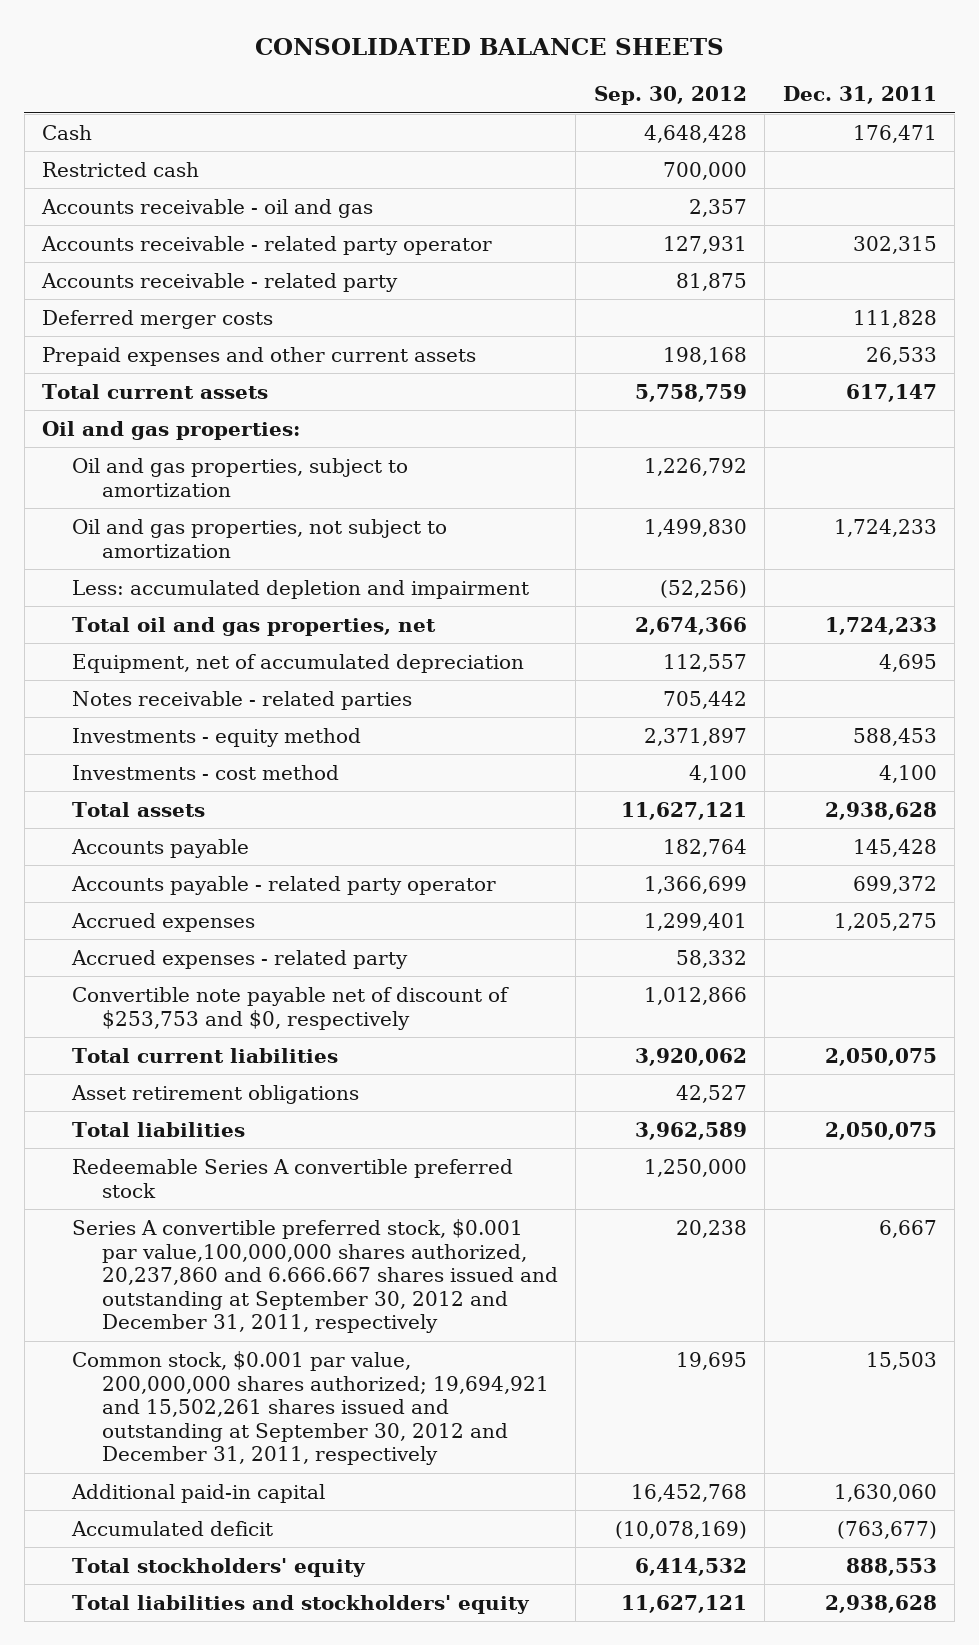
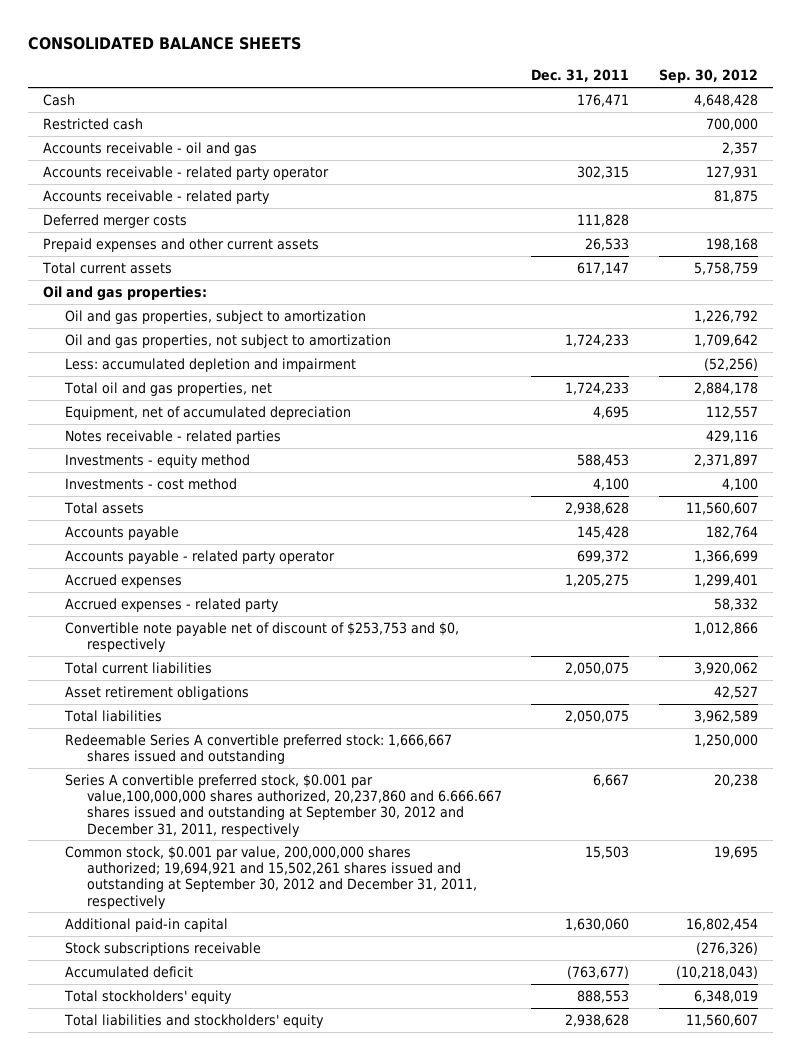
[643,519,747,538] 1,499,830 -> [694,334,759,348] 1,709,642
[634,617,747,636] 2,674,366 -> [694,382,759,396] 2,884,178
[662,691,747,710] 705,442 -> [706,430,759,444] 429,116
[620,802,747,821] 11,627,121 -> [686,502,759,516] 11,560,607
[71,1159,513,1198] Redeemable Series A convertible preferred stock -> [64,734,452,765] Redeemable Series A convertible preferred stock: 1,666,667 shares issued and outstanding
[630,1484,747,1503] 16,452,768 -> [686,918,759,932] 16,802,454
none -> [64,942,261,957] Stock subscriptions receivable
[614,1521,747,1540] (10,078,169) -> [676,966,759,980] (10,218,043)
[634,1558,747,1577] 6,414,532 -> [694,990,759,1004] 6,348,019
[620,1595,747,1614] 11,627,121 -> [686,1014,759,1028] 11,560,607

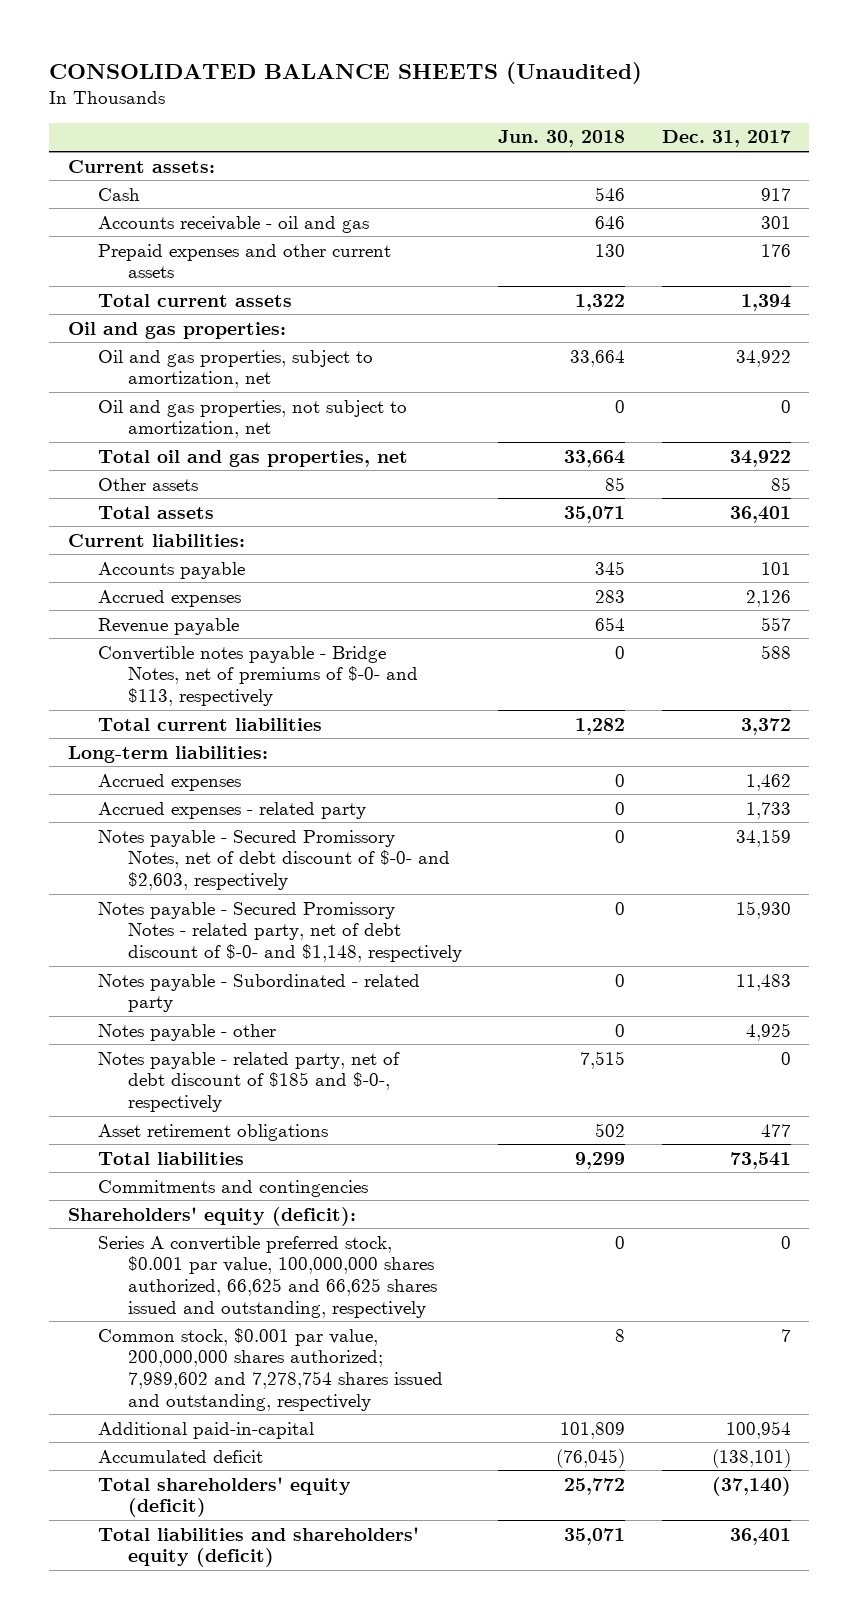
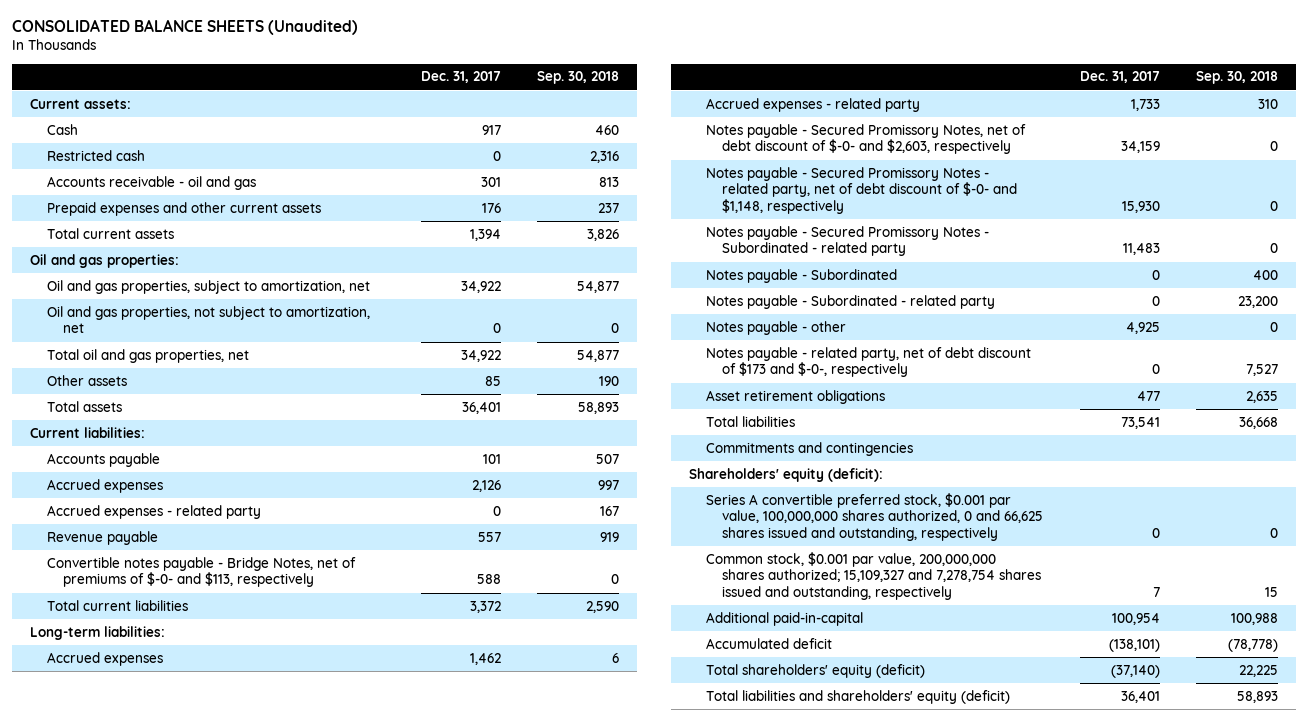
[498,130,626,148] Jun. 30, 2018 -> none
none -> [537,71,620,85] Sep. 30, 2018
none -> [46,149,145,161] Restricted cash
none -> [46,504,261,519] Accrued expenses - related party
none -> [705,225,989,257] Notes payable - Secured Promissory Notes - Subordinated - related party
none -> [705,268,897,283] Notes payable - Subordinated
[735,973,791,991] 11,483 -> [1151,295,1160,306] 0
[97,1051,400,1113] Notes payable - related party, net of debt discount of $185 and $-0-, respectively -> [705,346,1031,378] Notes payable - related party, net of debt discount of $173 and $-0-, respectively
[97,1235,437,1318] Series A convertible preferred stock, $0.001 par value, 100,000,000 shares authorized, 66,625 and 66,625 shares issued and outstanding, respectively -> [705,492,1044,542] Series A convertible preferred stock, $0.001 par value, 100,000,000 shares authorized, 0 and 66,625 shares issued and outstanding, respectively
[97,1327,443,1411] Common stock, $0.001 par value, 200,000,000 shares authorized; 7,989,602 and 7,278,754 shares issued and outstanding, respectively -> [705,551,1042,601] Common stock, $0.001 par value, 200,000,000 shares authorized; 15,109,327 and 7,278,754 shares issued and outstanding, respectively

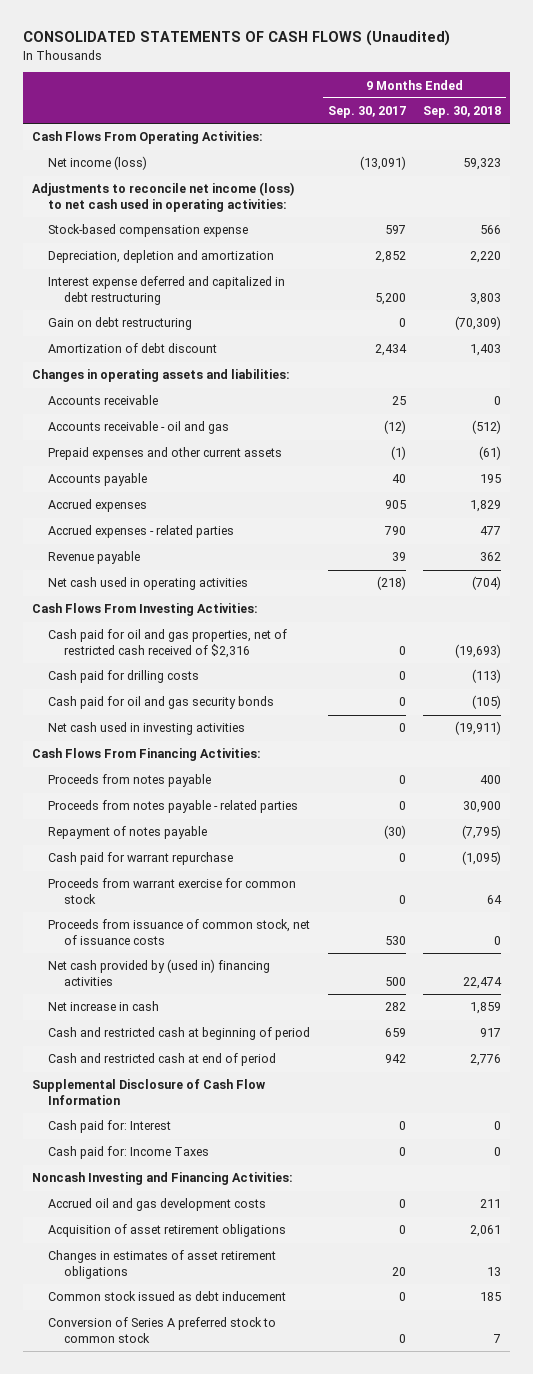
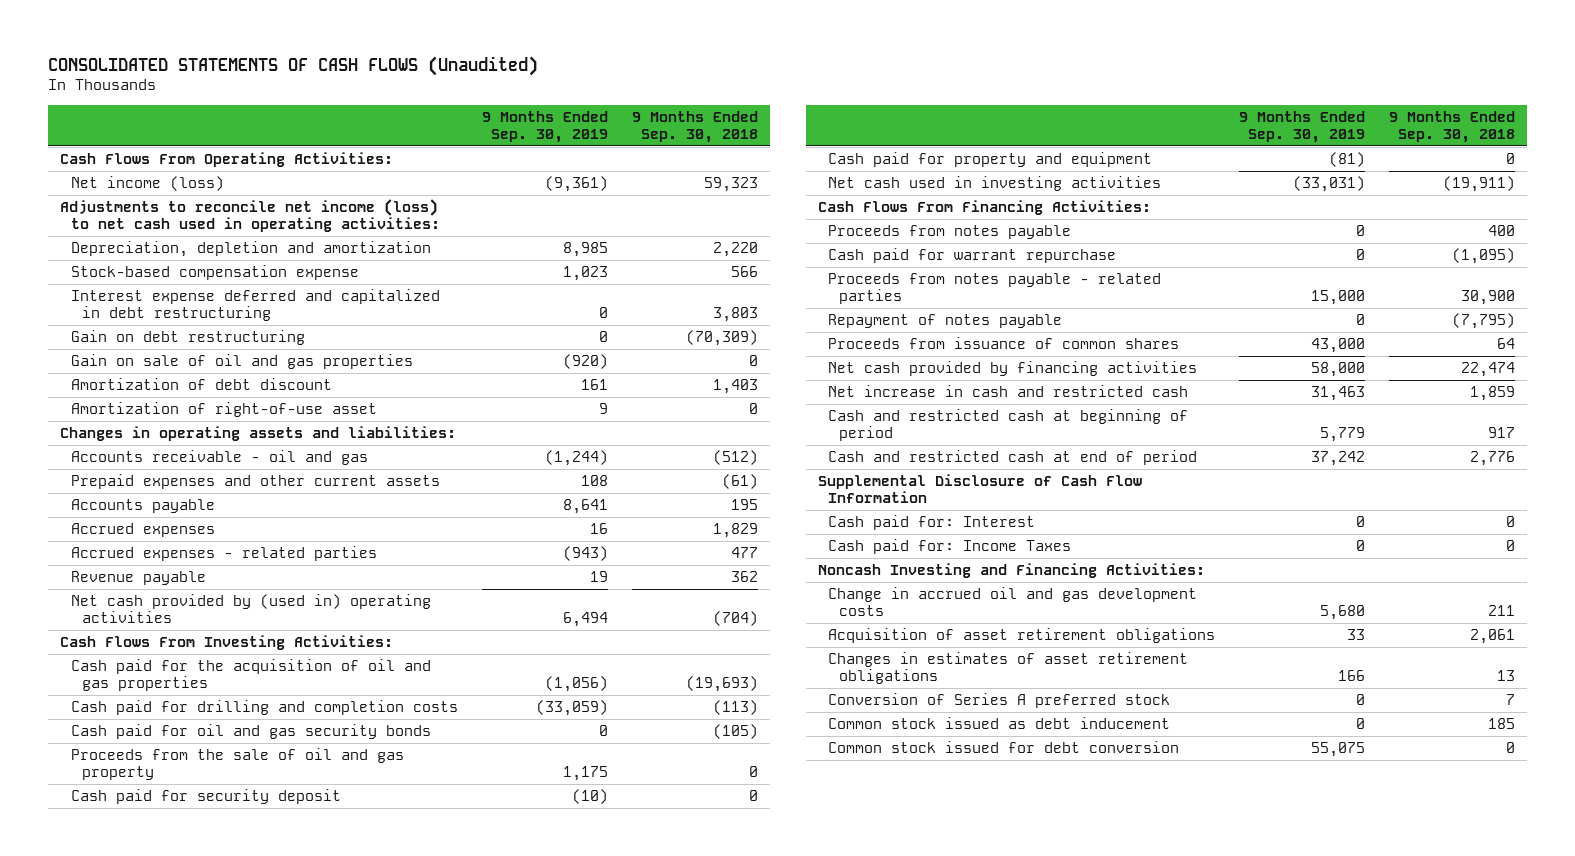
[327,106,406,119] Sep. 30, 2017 -> none
none -> [481,111,608,143] 9 Months Ended Sep. 30, 2019
[47,224,248,238] Stock-based compensation expense -> [71,265,360,281] Stock-based compensation expense
none -> [71,354,414,370] Gain on sale of oil and gas properties
none -> [71,402,378,418] Amortization of right-of-use asset
[47,395,158,406] Accounts receivable -> none
[47,577,248,591] Net cash used in operating activities -> [71,594,432,624] Net cash provided by (used in) operating activities
[47,629,287,658] Cash paid for oil and gas properties, net of restricted cash received of $2,316 -> [71,659,432,692] Cash paid for the acquisition of oil and gas properties
[47,670,199,684] Cash paid for drilling costs -> [71,700,459,716] Cash paid for drilling and completion costs
none -> [71,748,405,781] Proceeds from the sale of oil and gas property
none -> [71,789,342,805] Cash paid for security deposit
none -> [828,152,1153,168] Cash paid for property and equipment
[47,852,233,866] Cash paid for warrant repurchase -> [828,248,1117,264] Cash paid for warrant repurchase
[47,878,296,904] Proceeds from warrant exercise for common stock -> none
[47,919,310,945] Proceeds from issuance of common stock, net of issuance costs -> [828,337,1180,350] Proceeds from issuance of common shares
[494,935,502,945] 0 -> [1496,338,1515,350] 64
[47,959,270,986] Net cash provided by (used in) financing activities -> [828,361,1198,377] Net cash provided by financing activities
[47,1001,159,1012] Net increase in cash -> [828,385,1189,398] Net increase in cash and restricted cash
[47,1198,266,1212] Accrued oil and gas development costs -> [828,587,1198,617] Change in accrued oil and gas development costs
none -> [828,693,1171,709] Conversion of Series A preferred stock
[47,1317,276,1343] Conversion of Series A preferred stock to common stock -> none
none -> [828,741,1180,754] Common stock issued for debt conversion

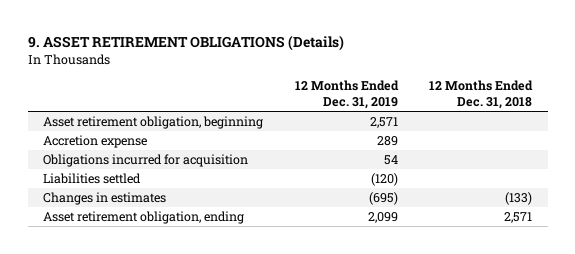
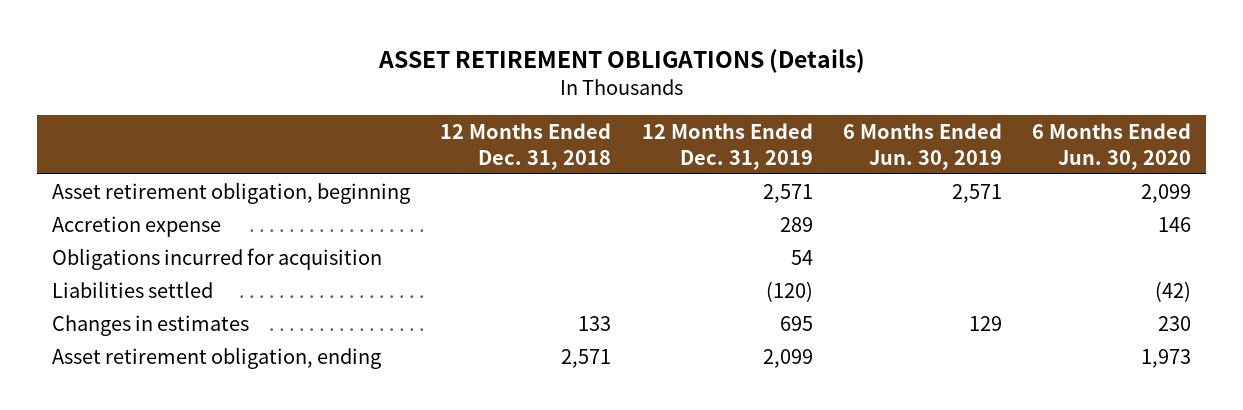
[27,34,344,51] 9. ASSET RETIREMENT OBLIGATIONS (Details) -> [377,48,865,73] ASSET RETIREMENT OBLIGATIONS (Details)
none -> [842,122,1002,170] 6 Months Ended Jun. 30, 2019
none -> [1032,122,1192,170] 6 Months Ended Jun. 30, 2020
[368,192,398,206] (695) -> [779,315,813,331] 695
[504,192,532,206] (133) -> [578,315,612,331] 133

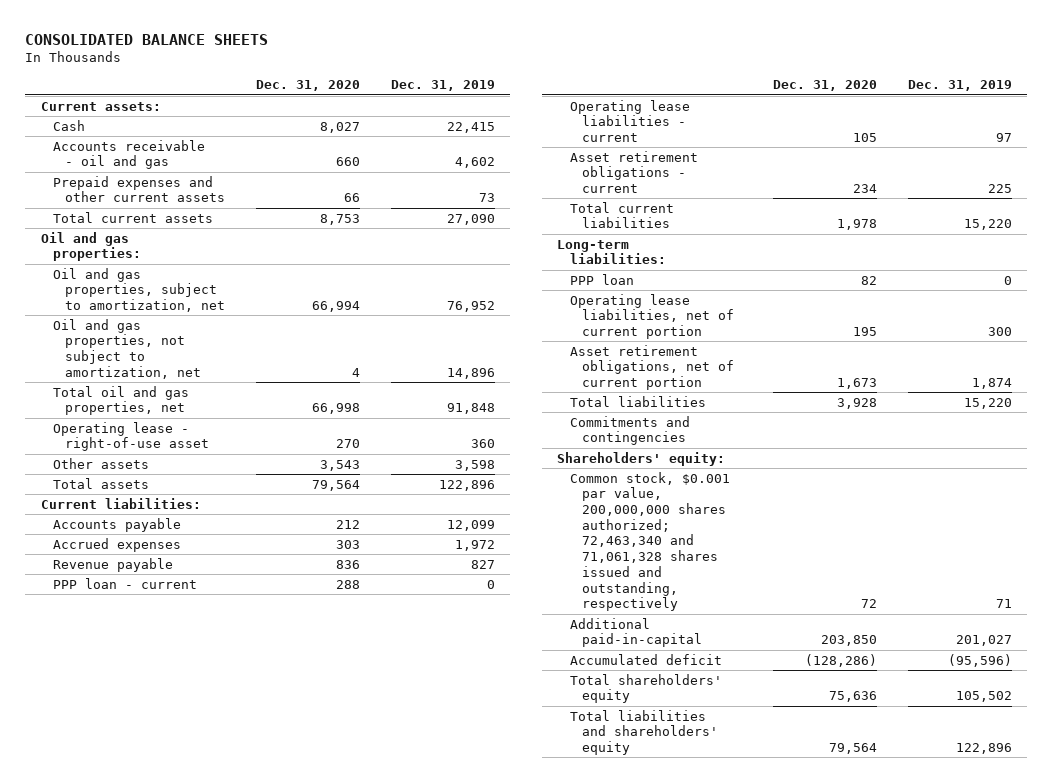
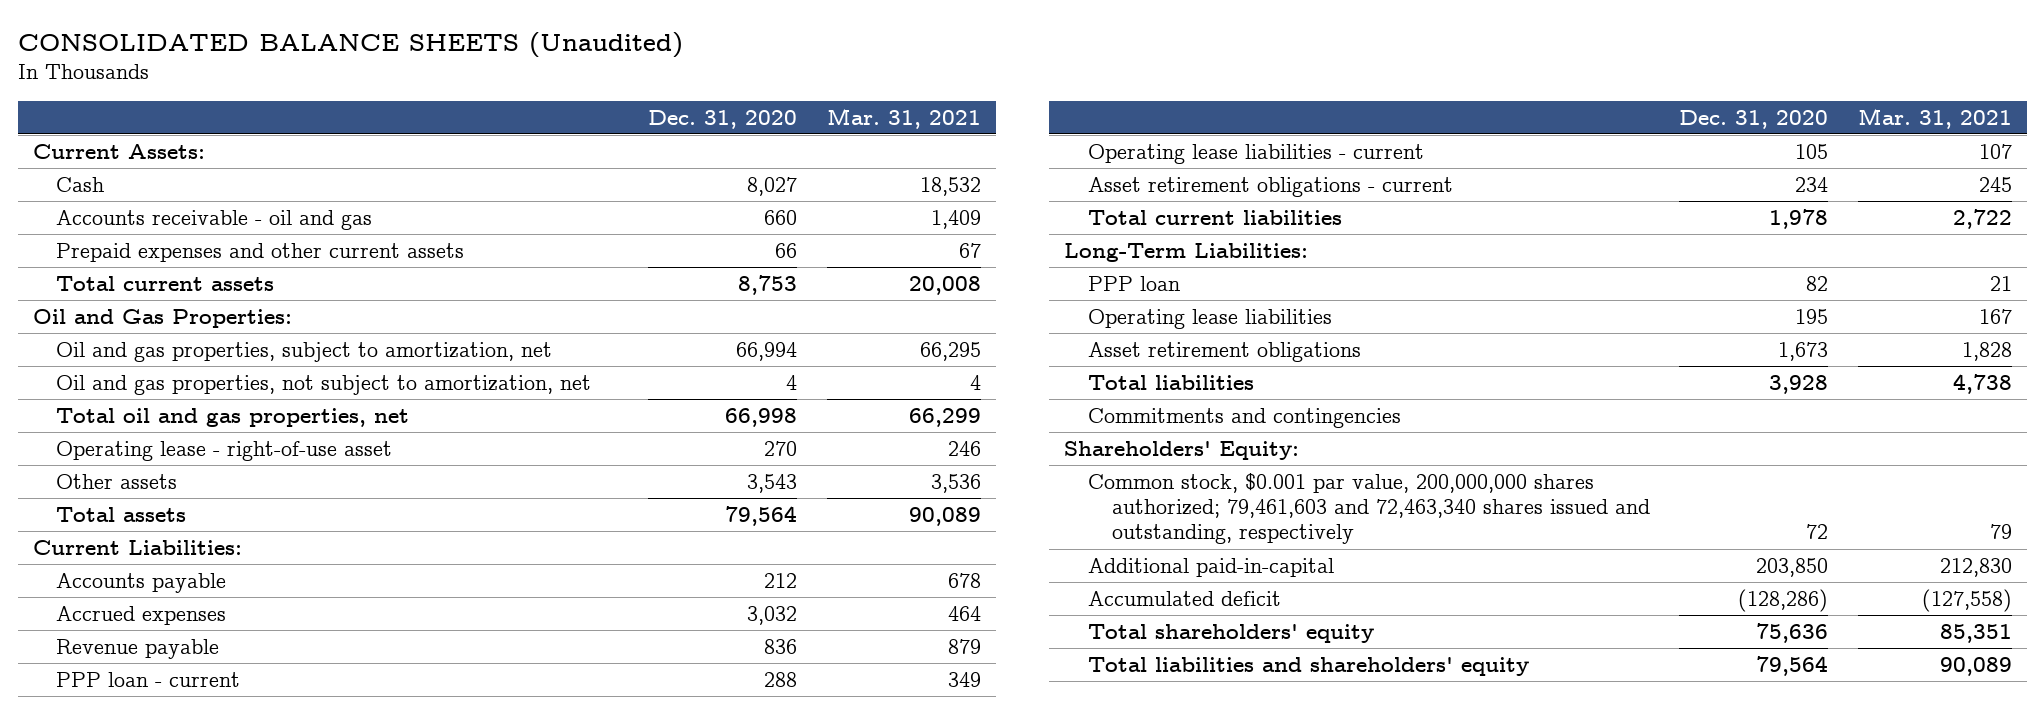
[25,33,269,45] CONSOLIDATED BALANCE SHEETS -> [17,31,683,58] CONSOLIDATED BALANCE SHEETS (Unaudited)
[390,80,495,92] Dec. 31, 2019 -> none
none -> [826,107,981,129] Mar. 31, 2021
[40,101,161,111] Current assets: -> [32,143,205,159] Current Assets:
[40,231,141,262] Oil and gas properties: -> [32,308,292,328] Oil and Gas Properties:
[40,497,201,509] Current liabilities: -> [32,539,242,555] Current Liabilities:
[336,539,361,549] 303 -> [747,605,798,625] 3,032
[557,239,666,265] Long-term liabilities: -> [1063,242,1308,262] Long-Term Liabilities:
[569,293,735,340] Operating lease liabilities, net of current portion -> [1087,308,1332,329] Operating lease liabilities
[569,344,735,391] Asset retirement obligations, net of current portion -> [1087,341,1361,362] Asset retirement obligations
[557,451,726,466] Shareholders' equity: -> [1063,440,1299,460] Shareholders' Equity:
[569,471,730,612] Common stock, $0.001 par value, 200,000,000 shares authorized; 72,463,340 and 71,061,328 shares issued and outstanding, respectively -> [1087,472,1650,545] Common stock, $0.001 par value, 200,000,000 shares authorized; 79,461,603 and 72,463,340 shares issued and outstanding, respectively

